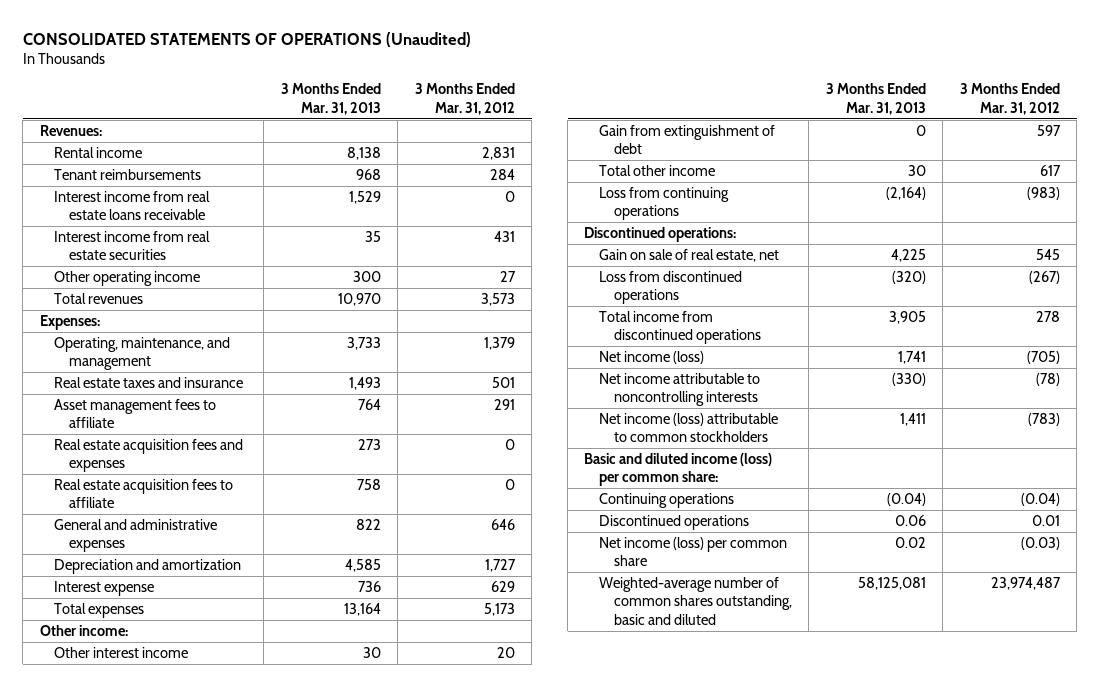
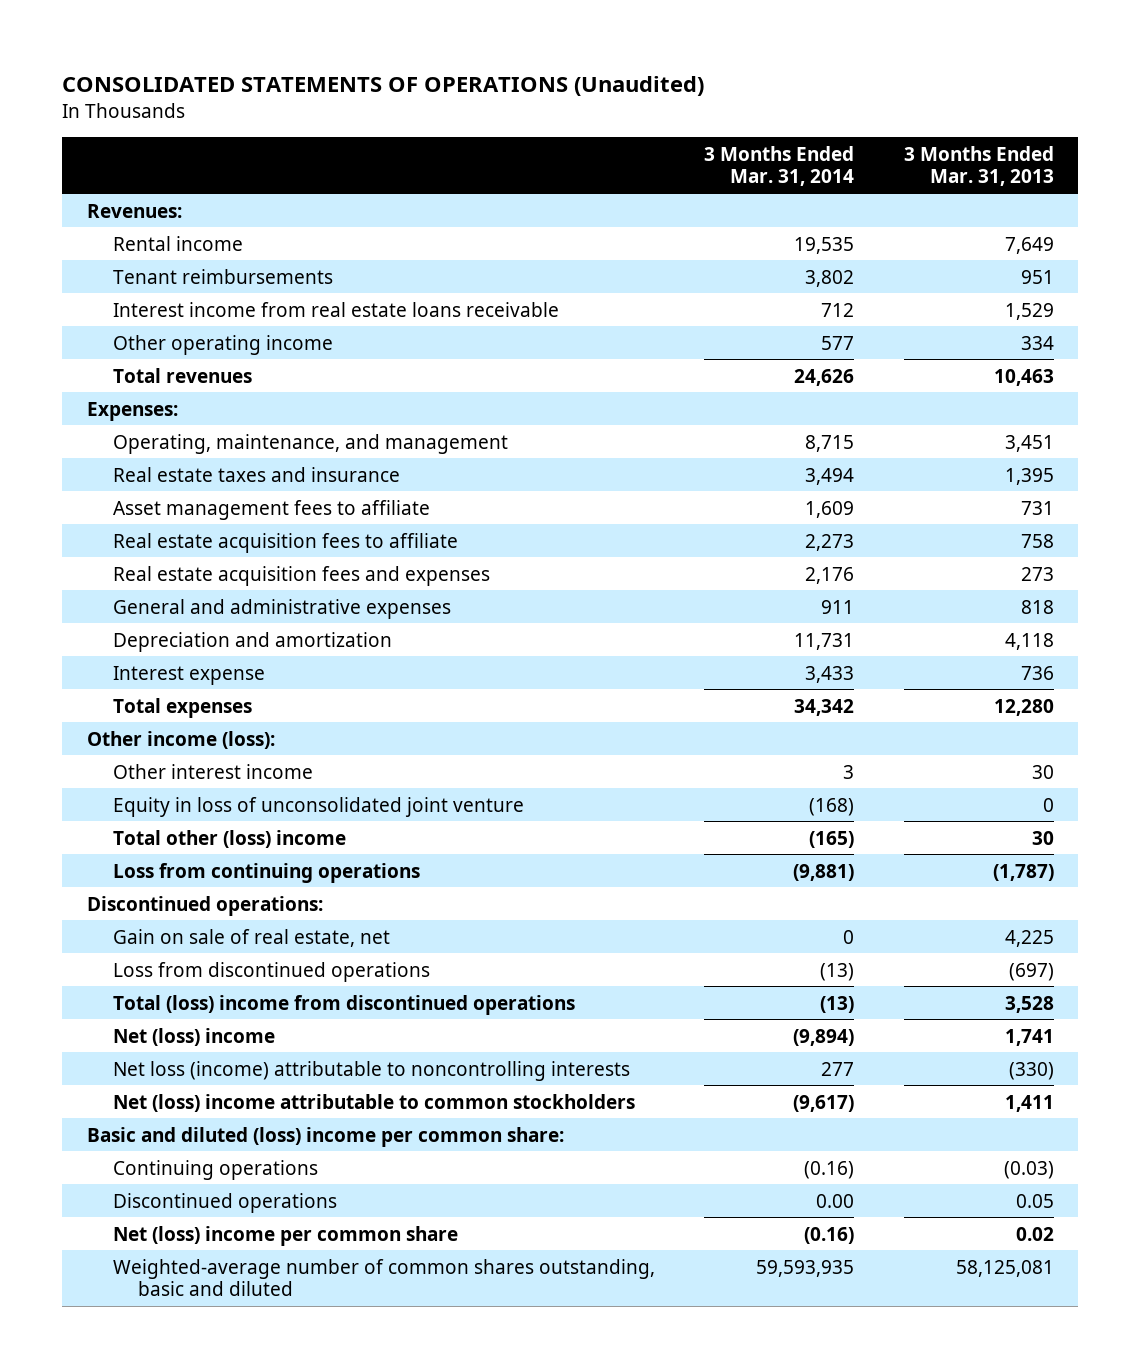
[414,83,515,115] 3 Months Ended Mar. 31, 2012 -> none
none -> [704,145,855,187] 3 Months Ended Mar. 31, 2014
[346,147,381,161] 8,138 -> [1004,236,1054,254] 7,649
[355,169,381,181] 968 -> [1020,269,1054,284] 951
[54,231,211,261] Interest income from real estate securities -> none
[352,271,381,283] 300 -> [1020,335,1054,350] 334
[337,293,381,307] 10,970 -> [993,368,1054,386] 10,463
[346,337,381,351] 3,733 -> [1004,434,1054,452] 3,451
[348,377,381,391] 1,493 -> [1004,467,1054,485] 1,395
[357,399,381,411] 764 -> [1020,500,1054,515] 731
[54,439,244,473] Real estate acquisition fees and expenses -> [112,565,490,586] Real estate acquisition fees and expenses
[355,519,381,531] 822 -> [1020,599,1054,614] 818
[344,559,381,573] 4,585 -> [1004,632,1054,650] 4,118
[343,603,381,617] 13,164 -> [993,698,1054,716] 12,280
[39,625,128,637] Other income: -> [86,730,275,749] Other income (loss):
[599,125,776,155] Gain from extinguishment of debt -> none
none -> [112,796,524,817] Equity in loss of unconsolidated joint venture
[599,165,716,177] Total other income -> [112,829,346,848] Total other (loss) income
[885,187,926,201] (2,164) -> [992,863,1054,881] (1,787)
[891,271,926,285] (320) -> [1008,962,1054,981] (697)
[599,311,761,345] Total income from discontinued operations -> [112,994,575,1015] Total (loss) income from discontinued operations
[888,311,926,325] 3,905 -> [1004,995,1054,1013] 3,528
[599,351,705,365] Net income (loss) -> [112,1027,275,1046] Net (loss) income
[599,373,761,407] Net income attributable to noncontrolling interests -> [112,1060,630,1081] Net loss (income) attributable to noncontrolling interests
[599,413,779,443] Net income (loss) attributable to common stockholders -> [112,1093,635,1112] Net (loss) income attributable to common stockholders
[584,453,773,487] Basic and diluted income (loss) per common share: -> [86,1126,564,1147] Basic and diluted (loss) income per common share:
[886,493,926,507] (0.04) -> [1003,1160,1054,1179] (0.03)
[894,515,926,527] 0.06 -> [1015,1193,1054,1208] 0.05
[599,537,788,567] Net income (loss) per common share -> [112,1225,458,1246] Net (loss) income per common share

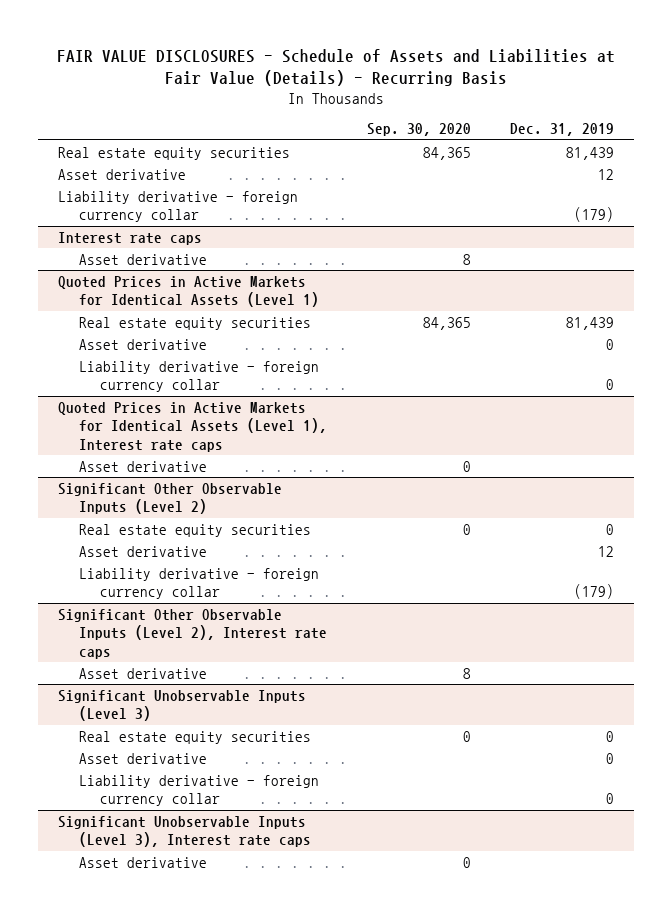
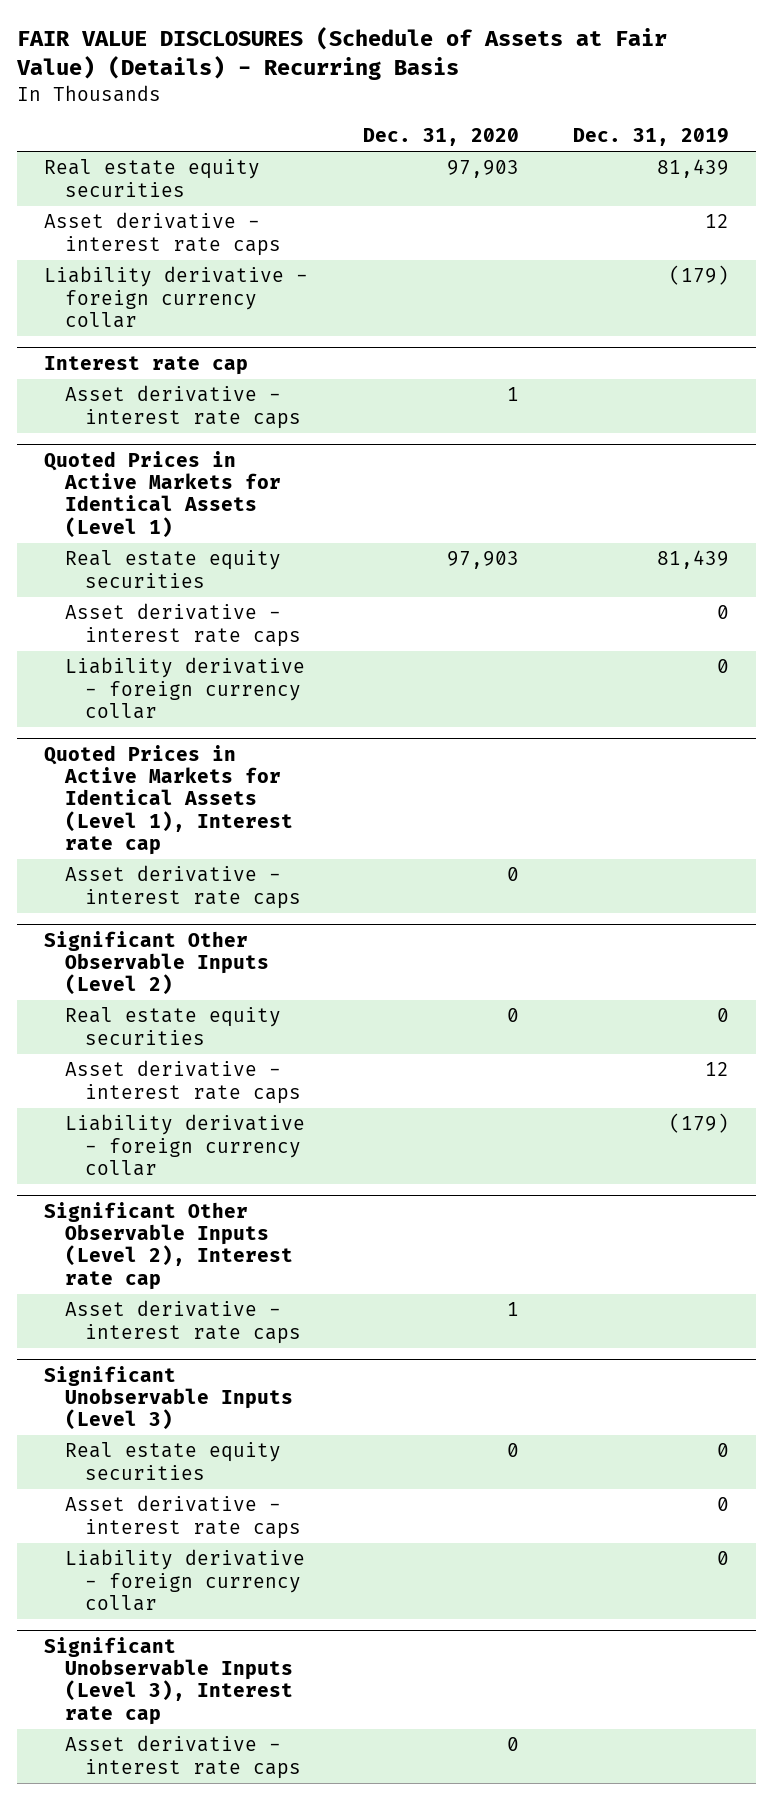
[57,48,616,87] FAIR VALUE DISCLOSURES - Schedule of Assets and Liabilities at Fair Value (Details) - Recurring Basis -> [15,27,667,81] FAIR VALUE DISCLOSURES (Schedule of Assets at Fair Value) (Details) - Recurring Basis
[366,123,471,137] Sep. 30, 2020 -> none
none -> [362,128,519,147] Dec. 31, 2020
[58,168,187,180] Asset derivative -> [43,212,281,256] Asset derivative - interest rate caps
[58,231,203,245] Interest rate caps -> [43,355,248,375] Interest rate cap
[79,253,208,265] Asset derivative -> [64,385,302,429] Asset derivative - interest rate caps
[79,338,208,350] Asset derivative -> [64,603,302,647] Asset derivative - interest rate caps
[58,401,328,452] Quoted Prices in Active Markets for Identical Assets (Level 1), Interest rate caps -> [43,744,293,856] Quoted Prices in Active Markets for Identical Assets (Level 1), Interest rate cap
[79,460,208,472] Asset derivative -> [64,865,302,909] Asset derivative - interest rate caps
[79,545,208,557] Asset derivative -> [64,1060,302,1104] Asset derivative - interest rate caps
[58,608,328,659] Significant Other Observable Inputs (Level 2), Interest rate caps -> [43,1201,293,1290] Significant Other Observable Inputs (Level 2), Interest rate cap
[79,667,208,679] Asset derivative -> [64,1300,302,1344] Asset derivative - interest rate caps
[79,752,208,764] Asset derivative -> [64,1495,302,1539] Asset derivative - interest rate caps
[58,815,312,848] Significant Unobservable Inputs (Level 3), Interest rate caps -> [43,1636,293,1725] Significant Unobservable Inputs (Level 3), Interest rate cap
[79,856,208,868] Asset derivative -> [64,1735,302,1779] Asset derivative - interest rate caps

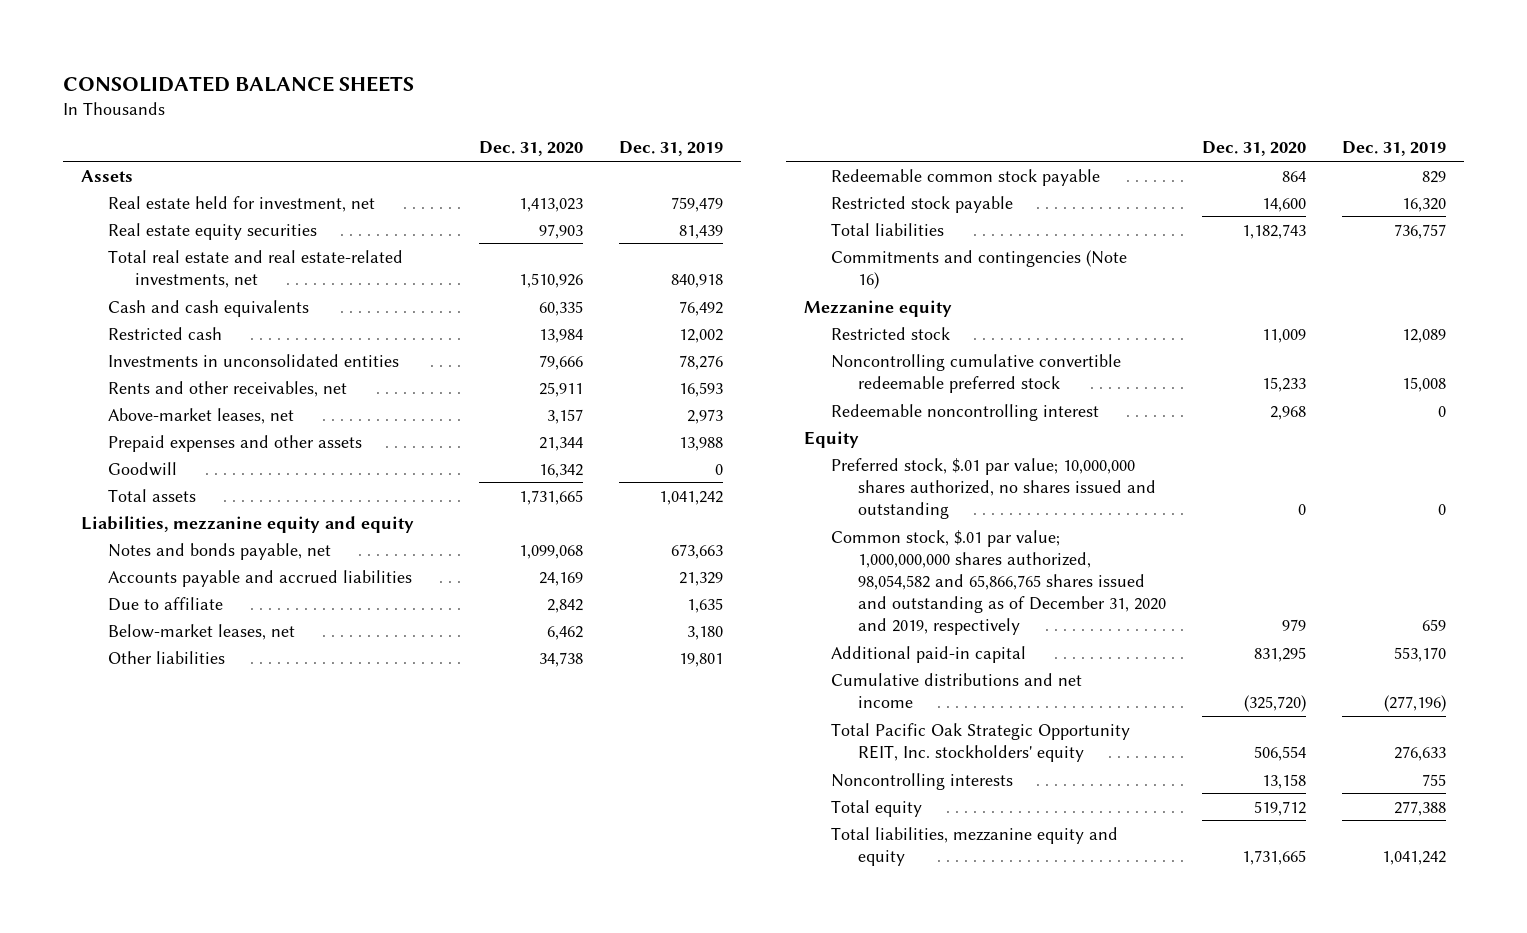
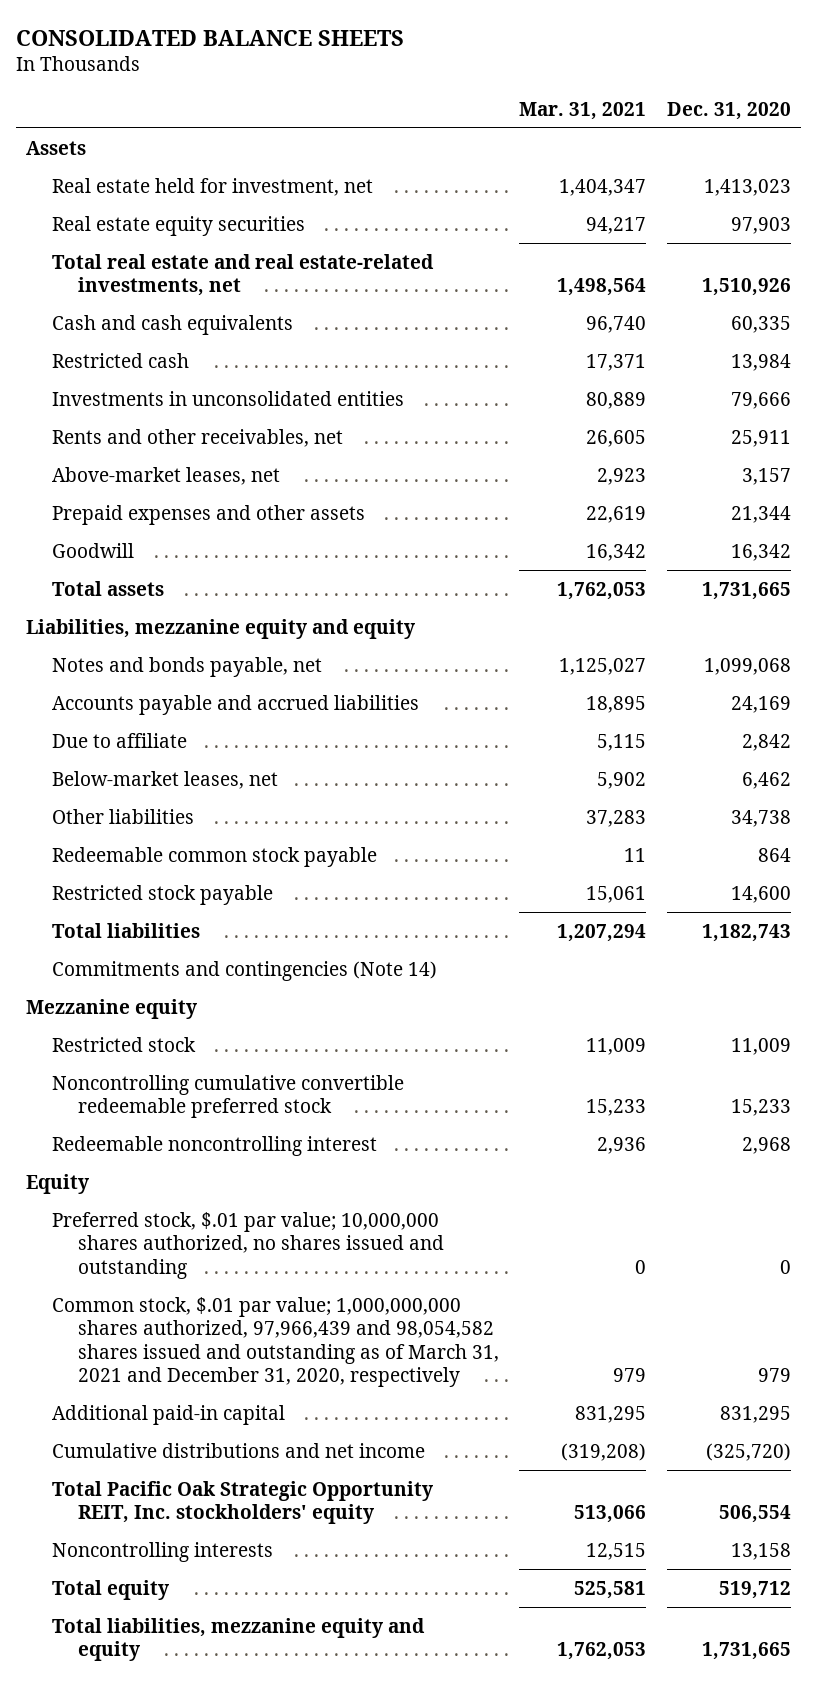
[618,141,723,157] Dec. 31, 2019 -> none
none -> [519,101,647,120] Mar. 31, 2021
[831,249,1128,289] Commitments and contingencies (Note 16) -> [52,960,438,981] Commitments and contingencies (Note 14)
[831,529,1167,635] Common stock, $.01 par value; 1,000,000,000 shares authorized, 98,054,582 and 65,866,765 shares issued and outstanding as of December 31, 2020 and 2019, respectively -> [52,1296,499,1388] Common stock, $.01 par value; 1,000,000,000 shares authorized, 97,966,439 and 98,054,582 shares issued and outstanding as of March 31, 2021 and December 31, 2020, respectively

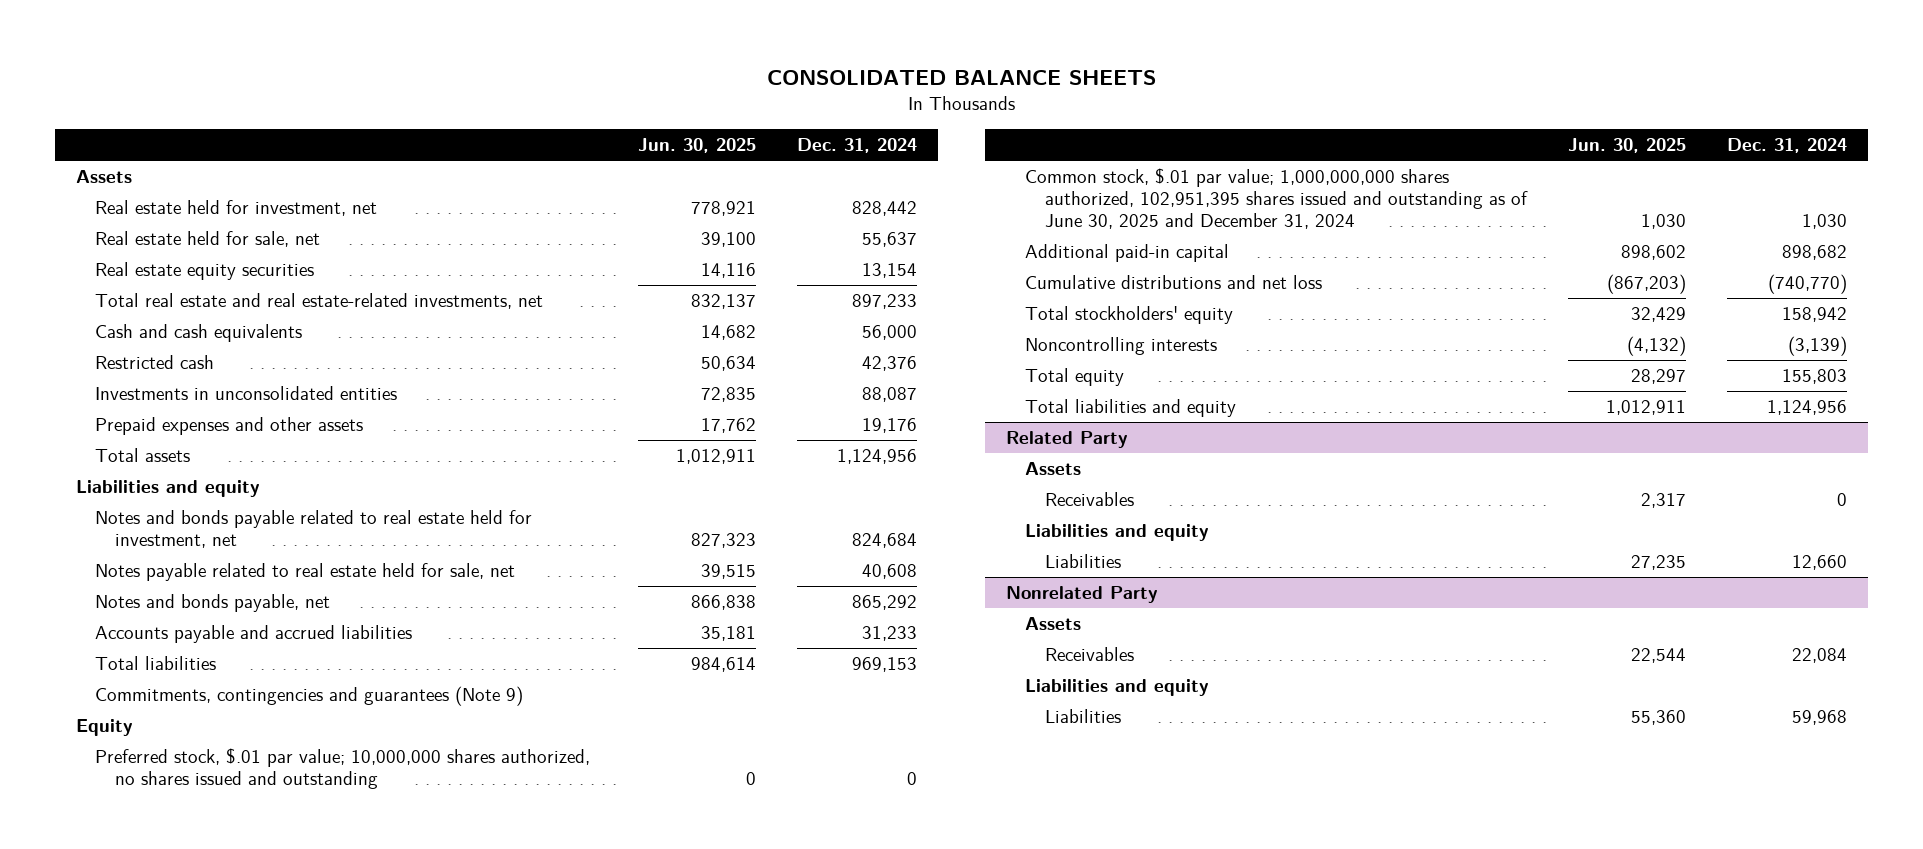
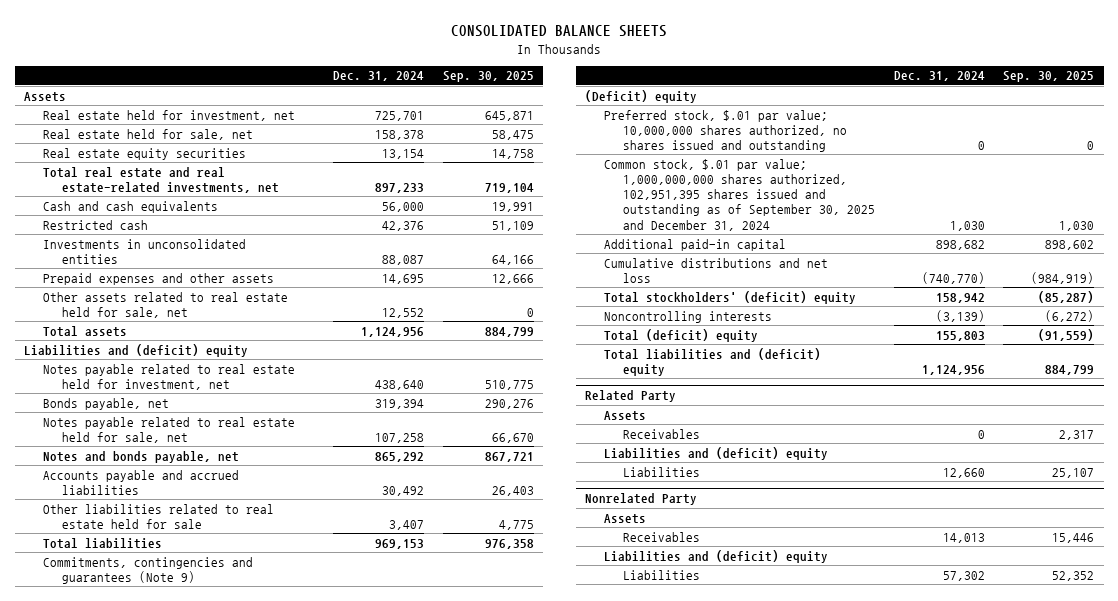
[638,138,757,154] Jun. 30, 2025 -> none
none -> [442,71,534,83] Sep. 30, 2025
[852,201,918,217] 828,442 -> [374,110,424,121] 725,701
[862,232,918,248] 55,637 -> [374,129,424,140] 158,378
[862,418,918,434] 19,176 -> [381,273,424,284] 14,695
none -> [43,291,289,318] Other assets related to real estate held for sale, net
[76,480,261,498] Liabilities and equity -> [24,343,249,357] Liabilities and (deficit) equity
[95,510,533,549] Notes and bonds payable related to real estate held for investment, net -> [43,363,296,390] Notes payable related to real estate held for investment, net
[852,533,918,549] 824,684 -> [374,379,424,390] 438,640
none -> [43,397,170,410] Bonds payable, net
[862,564,918,580] 40,608 -> [374,432,424,443] 107,258
[862,626,918,642] 31,233 -> [381,485,424,496] 30,492
none -> [43,503,275,529] Other liabilities related to real estate held for sale
[76,719,134,737] Equity -> [584,89,697,103] (Deficit) equity
[1025,168,1528,230] Common stock, $.01 par value; 1,000,000,000 shares authorized, 102,951,395 shares issued and outstanding as of June 30, 2025 and December 31, 2024 -> [604,158,876,231] Common stock, $.01 par value; 1,000,000,000 shares authorized, 102,951,395 shares issued and outstanding as of September 30, 2025 and December 31, 2024
[1025,306,1234,325] Total stockholders' equity -> [604,290,857,304] Total stockholders' (deficit) equity
[1025,368,1125,387] Total equity -> [604,328,759,342] Total (deficit) equity
[1025,399,1237,418] Total liabilities and equity -> [604,347,822,376] Total liabilities and (deficit) equity
[1025,524,1210,542] Liabilities and equity -> [604,446,829,460] Liabilities and (deficit) equity
[1792,648,1848,664] 22,084 -> [942,532,985,543] 14,013
[1025,679,1210,697] Liabilities and equity -> [604,549,829,563] Liabilities and (deficit) equity
[1792,710,1848,726] 59,968 -> [942,570,985,581] 57,302

